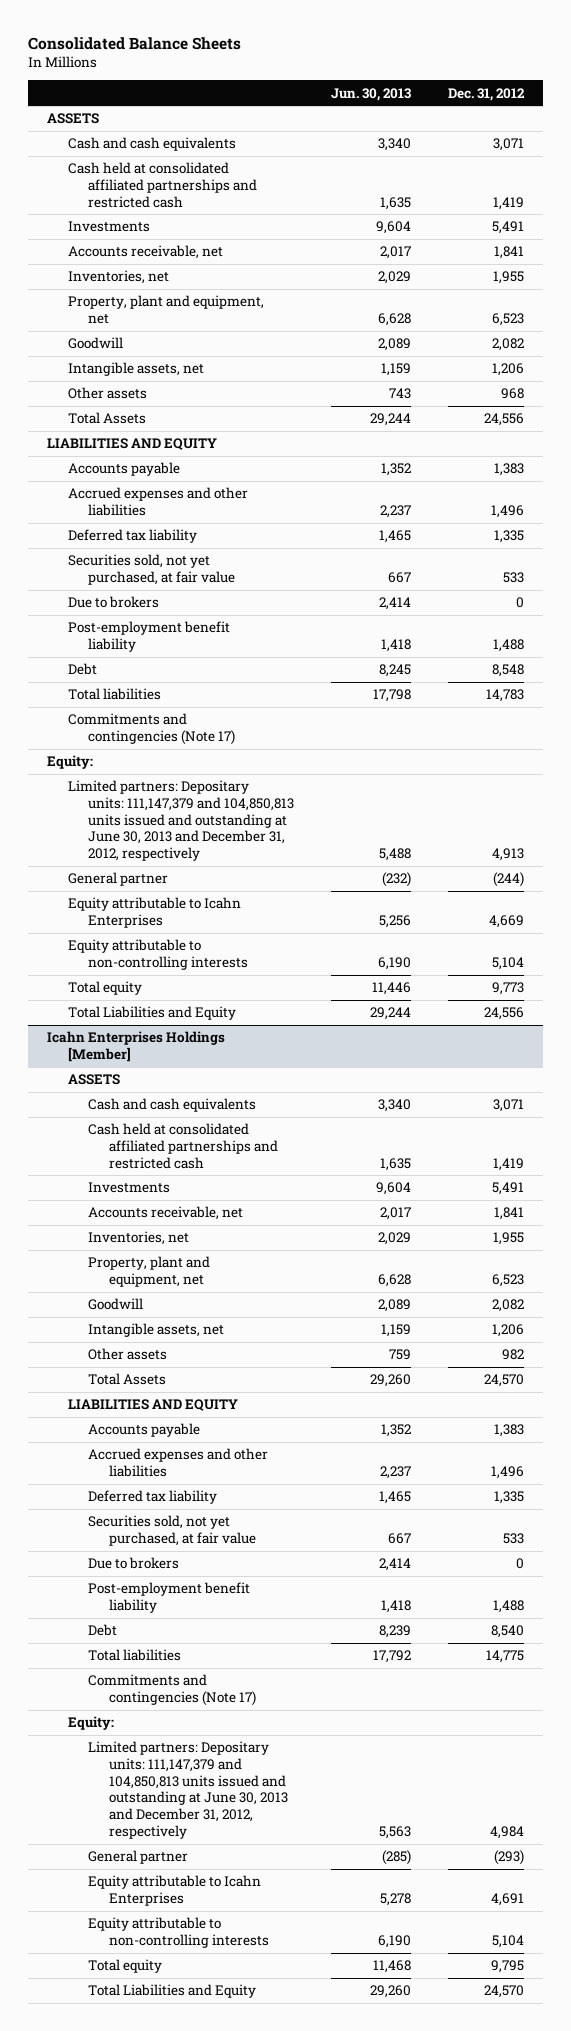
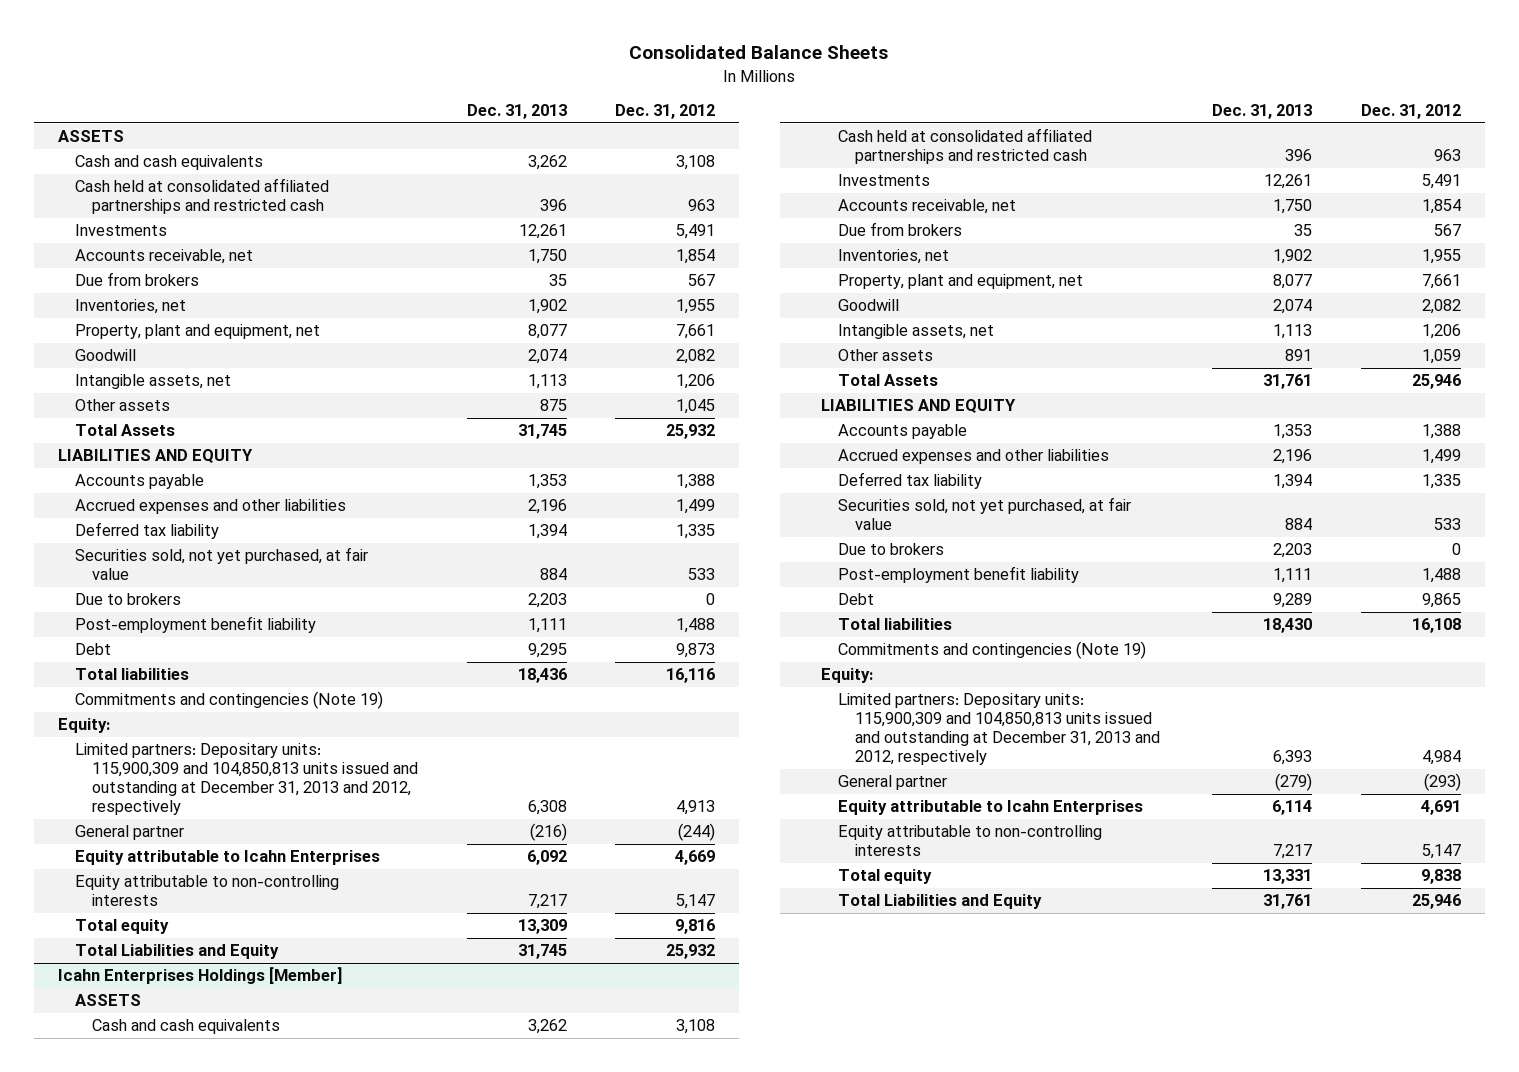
[331,87,412,101] Jun. 30, 2013 -> none
none -> [466,104,567,120] Dec. 31, 2013
[493,138,525,152] 3,071 -> [675,155,715,171] 3,108
[493,196,525,210] 1,419 -> [687,199,715,212] 963
[494,246,525,260] 1,841 -> [675,249,715,265] 1,854
none -> [75,272,200,287] Due from brokers
[492,312,525,326] 6,523 -> [675,324,715,340] 7,661
[501,388,525,400] 968 -> [675,399,715,415] 1,045
[484,413,525,427] 24,556 -> [665,424,715,440] 25,932
[494,463,525,477] 1,383 -> [675,474,715,490] 1,388
[491,504,525,518] 1,496 -> [675,499,715,515] 1,499
[492,664,525,678] 8,548 -> [675,643,715,659] 9,873
[486,689,525,703] 14,783 -> [665,668,715,684] 16,116
[67,713,236,745] Commitments and contingencies (Note 17) -> [75,691,384,710] Commitments and contingencies (Note 19)
[67,780,295,862] Limited partners: Depositary units: 111,147,379 and 104,850,813 units issued and outstanding at June 30, 2013 and December 31, 2012, respectively -> [75,743,419,815] Limited partners: Depositary units: 115,900,309 and 104,850,813 units issued and outstanding at December 31, 2013 and 2012, respectively
[492,956,525,970] 5,104 -> [675,894,715,910] 5,147
[492,982,525,996] 9,773 -> [674,919,715,935] 9,816
[484,1007,525,1021] 24,556 -> [665,944,715,960] 25,932
[493,1099,525,1113] 3,071 -> [675,1019,715,1035] 3,108
[493,1157,525,1171] 1,419 -> [1433,149,1461,162] 963
[494,1207,525,1221] 1,841 -> [1421,199,1461,215] 1,854
none -> [837,222,962,237] Due from brokers
[492,1273,525,1287] 6,523 -> [1421,274,1461,290] 7,661
[502,1349,525,1361] 982 -> [1421,349,1461,365] 1,059
[484,1374,525,1388] 24,570 -> [1411,374,1461,390] 25,946
[494,1424,525,1438] 1,383 -> [1421,424,1461,440] 1,388
[491,1465,525,1479] 1,496 -> [1421,449,1461,465] 1,499
[491,1625,525,1639] 8,540 -> [1421,593,1461,609] 9,865
[486,1650,525,1664] 14,775 -> [1411,618,1461,634] 16,108
[88,1674,257,1706] Commitments and contingencies (Note 17) -> [837,641,1146,660] Commitments and contingencies (Note 19)
[88,1741,289,1839] Limited partners: Depositary units: 111,147,379 and 104,850,813 units issued and outstanding at June 30, 2013 and December 31, 2012, respectively -> [837,693,1160,765] Limited partners: Depositary units: 115,900,309 and 104,850,813 units issued and outstanding at December 31, 2013 and 2012, respectively
[492,1934,525,1948] 5,104 -> [1421,844,1461,860] 5,147
[491,1960,525,1974] 9,795 -> [1420,869,1461,885] 9,838
[484,1985,525,1999] 24,570 -> [1411,894,1461,910] 25,946

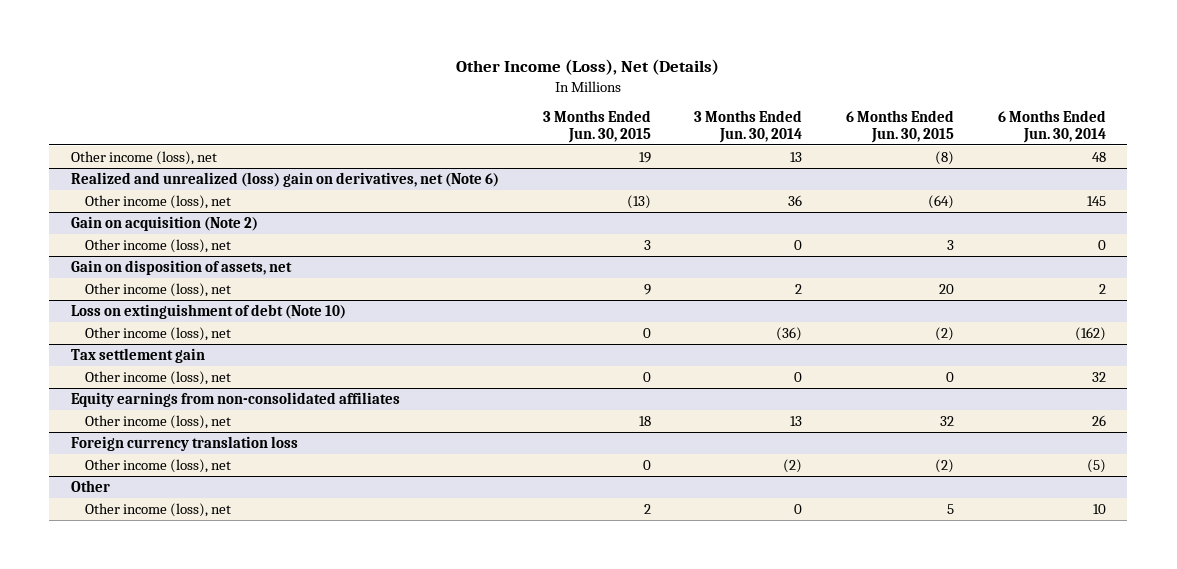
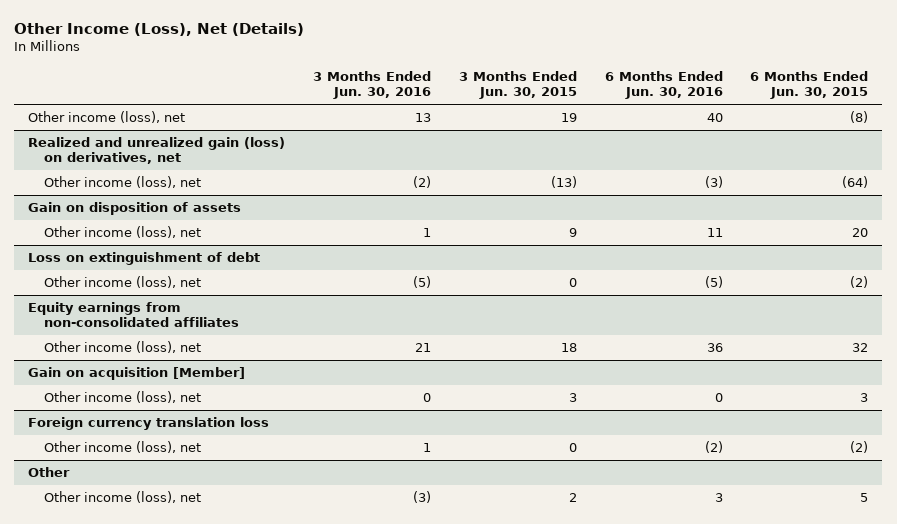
[694,110,803,144] 3 Months Ended Jun. 30, 2014 -> none
[997,110,1106,144] 6 Months Ended Jun. 30, 2014 -> none
none -> [313,71,432,100] 3 Months Ended Jun. 30, 2016
none -> [604,71,723,100] 6 Months Ended Jun. 30, 2016
[71,171,500,187] Realized and unrealized (loss) gain on derivatives, net (Note 6) -> [28,137,286,165] Realized and unrealized gain (loss) on derivatives, net
[71,215,259,231] Gain on acquisition (Note 2) -> none
[84,238,231,253] Other income (loss), net -> none
[71,259,293,275] Gain on disposition of assets, net -> [28,202,242,216] Gain on disposition of assets
[71,303,347,319] Loss on extinguishment of debt (Note 10) -> [28,252,261,266] Loss on extinguishment of debt
[71,347,206,363] Tax settlement gain -> none
[84,370,231,385] Other income (loss), net -> none
none -> [28,367,246,381] Gain on acquisition [Member]
none -> [43,391,201,404] Other income (loss), net

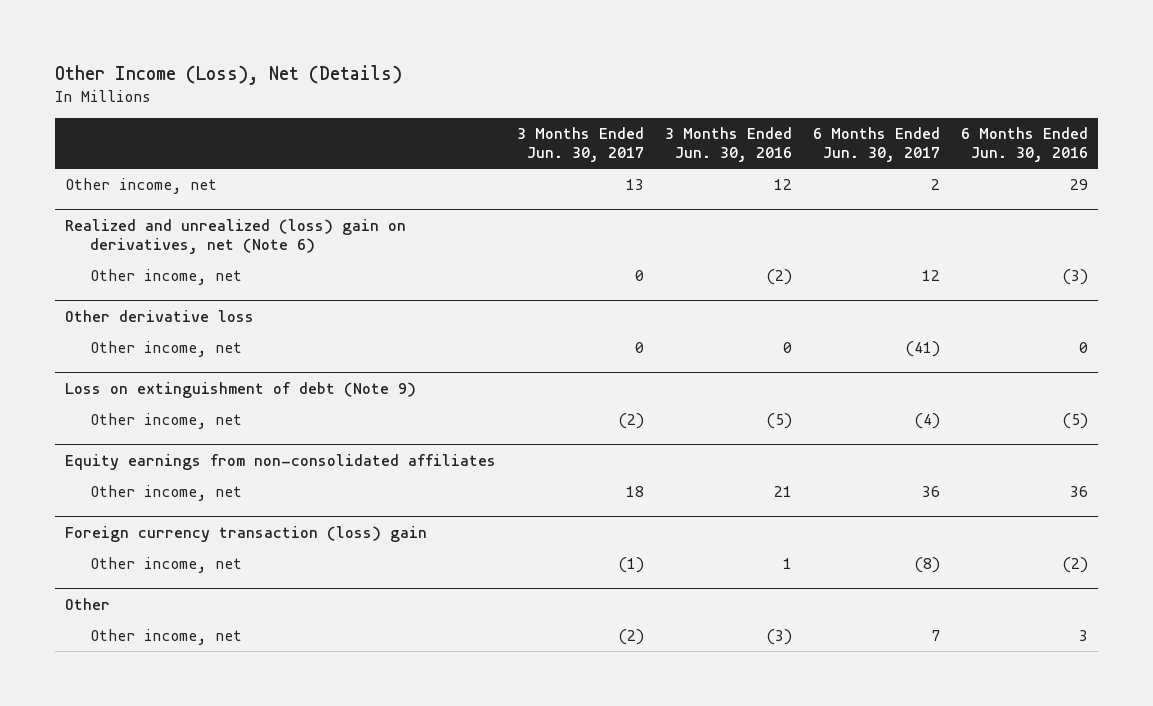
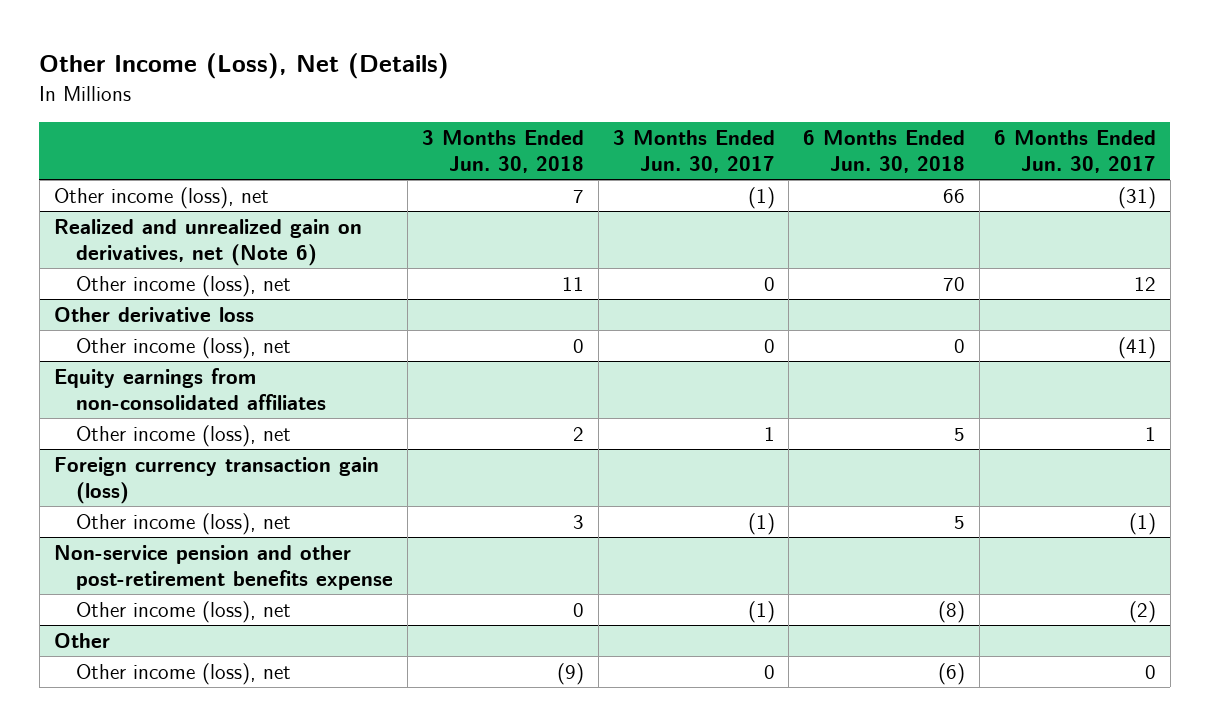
[664,127,792,163] 3 Months Ended Jun. 30, 2016 -> none
[960,127,1088,163] 6 Months Ended Jun. 30, 2016 -> none
none -> [421,130,584,173] 3 Months Ended Jun. 30, 2018
none -> [803,130,966,173] 6 Months Ended Jun. 30, 2018
[65,178,218,195] Other income, net -> [53,187,269,210] Other income (loss), net
[625,179,644,191] 13 -> [747,187,775,210] (1)
[930,179,940,191] 2 -> [1117,187,1156,210] (31)
[65,218,407,254] Realized and unrealized (loss) gain on derivatives, net (Note 6) -> [53,219,362,266] Realized and unrealized gain on derivatives, net (Note 6)
[89,269,242,286] Other income, net -> [76,275,292,298] Other income (loss), net
[65,381,417,398] Loss on extinguishment of debt (Note 9) -> none
[89,413,242,430] Other income, net -> none
[89,341,242,358] Other income, net -> [76,337,292,360] Other income (loss), net
[89,485,242,502] Other income, net -> [76,425,292,448] Other income (loss), net
[625,486,644,498] 18 -> [763,427,775,442] 1
[921,486,940,498] 36 -> [1144,427,1156,442] 1
[65,525,428,542] Foreign currency transaction (loss) gain -> [53,457,379,504] Foreign currency transaction gain (loss)
[89,557,242,574] Other income, net -> [76,513,292,536] Other income (loss), net
[913,557,940,574] (8) -> [1128,513,1156,536] (1)
none -> [53,545,394,590] Non-service pension and other post-retirement benefits expense
none -> [76,601,292,624] Other income (loss), net
[89,629,242,646] Other income, net -> [76,663,292,686] Other income (loss), net
[617,629,644,646] (2) -> [763,665,775,680] 0
[930,630,940,642] 7 -> [1144,665,1156,680] 0

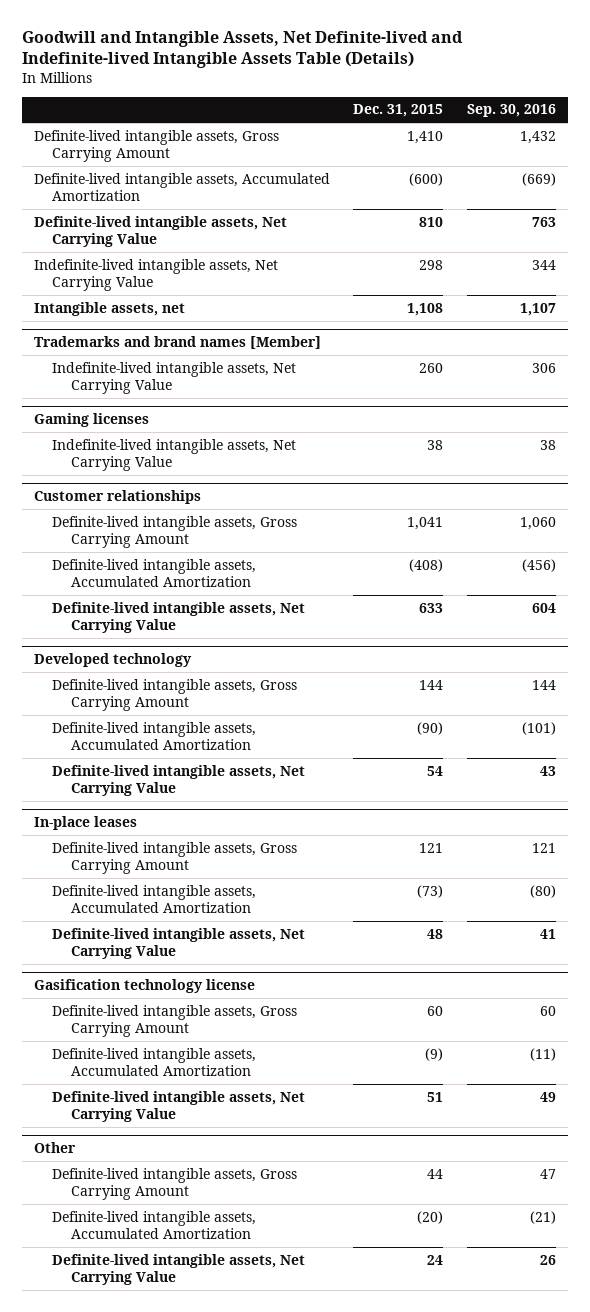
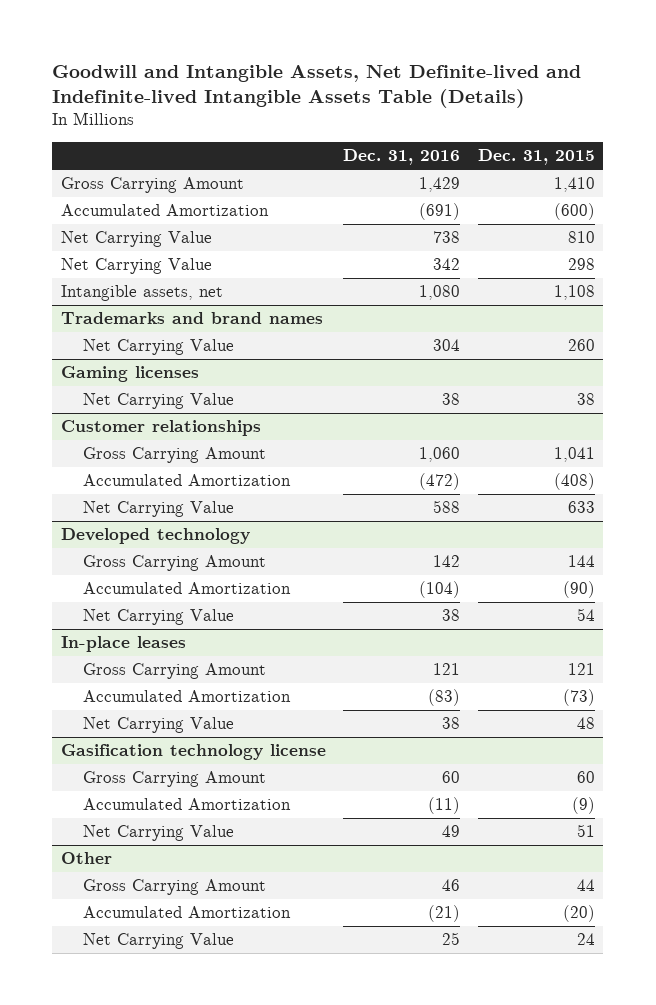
[467,104,557,118] Sep. 30, 2016 -> none
none -> [343,149,461,166] Dec. 31, 2016
[33,129,279,162] Definite-lived intangible assets, Gross Carrying Amount -> [60,177,244,194] Gross Carrying Amount
[33,172,330,201] Definite-lived intangible assets, Accumulated Amortization -> [60,204,269,217] Accumulated Amortization
[33,215,287,247] Definite-lived intangible assets, Net Carrying Value -> [60,231,212,248] Net Carrying Value
[33,258,278,291] Indefinite-lived intangible assets, Net Carrying Value -> [60,258,212,275] Net Carrying Value
[33,336,321,350] Trademarks and brand names [Member] -> [60,312,323,325] Trademarks and brand names
[52,361,297,394] Indefinite-lived intangible assets, Net Carrying Value -> [83,339,235,356] Net Carrying Value
[52,438,297,471] Indefinite-lived intangible assets, Net Carrying Value -> [83,393,235,410] Net Carrying Value
[52,515,298,548] Definite-lived intangible assets, Gross Carrying Amount -> [83,447,267,464] Gross Carrying Amount
[52,558,257,587] Definite-lived intangible assets, Accumulated Amortization -> [83,474,292,487] Accumulated Amortization
[52,601,306,633] Definite-lived intangible assets, Net Carrying Value -> [83,501,235,518] Net Carrying Value
[52,678,298,711] Definite-lived intangible assets, Gross Carrying Amount -> [83,555,267,572] Gross Carrying Amount
[52,721,257,750] Definite-lived intangible assets, Accumulated Amortization -> [83,582,292,595] Accumulated Amortization
[52,764,306,796] Definite-lived intangible assets, Net Carrying Value -> [83,609,235,626] Net Carrying Value
[52,841,298,874] Definite-lived intangible assets, Gross Carrying Amount -> [83,663,267,680] Gross Carrying Amount
[52,884,257,913] Definite-lived intangible assets, Accumulated Amortization -> [83,690,292,703] Accumulated Amortization
[52,927,306,959] Definite-lived intangible assets, Net Carrying Value -> [83,717,235,734] Net Carrying Value
[52,1004,298,1037] Definite-lived intangible assets, Gross Carrying Amount -> [83,771,267,788] Gross Carrying Amount
[52,1047,257,1076] Definite-lived intangible assets, Accumulated Amortization -> [83,798,292,811] Accumulated Amortization
[52,1090,306,1122] Definite-lived intangible assets, Net Carrying Value -> [83,825,235,842] Net Carrying Value
[52,1167,298,1200] Definite-lived intangible assets, Gross Carrying Amount -> [83,879,267,896] Gross Carrying Amount
[52,1210,257,1239] Definite-lived intangible assets, Accumulated Amortization -> [83,906,292,919] Accumulated Amortization
[52,1253,306,1285] Definite-lived intangible assets, Net Carrying Value -> [83,933,235,950] Net Carrying Value

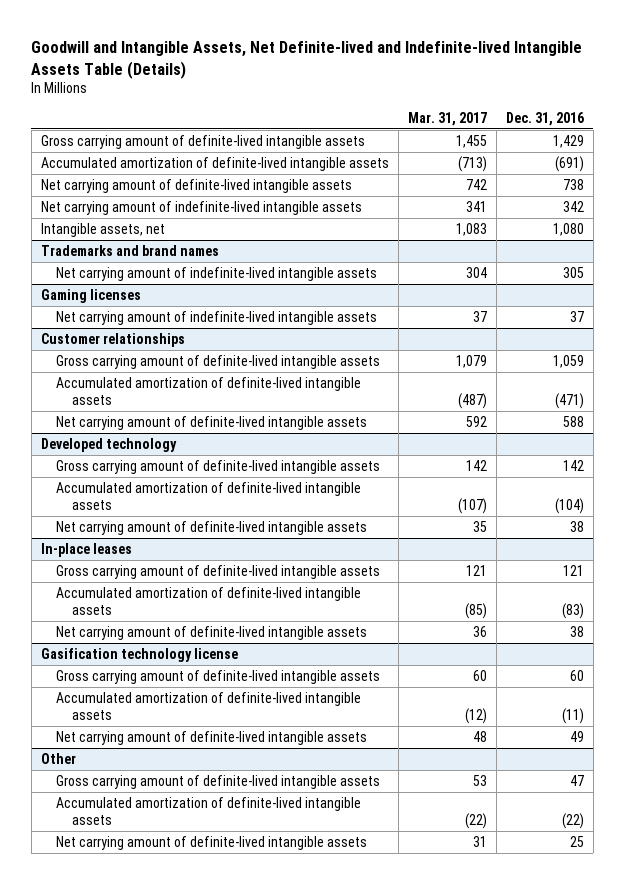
[477,149,595,166] Dec. 31, 2015 -> none
none -> [407,112,487,127] Mar. 31, 2017
[60,177,244,194] Gross Carrying Amount -> [40,134,365,149] Gross carrying amount of definite-lived intangible assets
[60,204,269,217] Accumulated Amortization -> [40,156,389,171] Accumulated amortization of definite-lived intangible assets
[60,231,212,248] Net Carrying Value -> [40,178,352,193] Net carrying amount of definite-lived intangible assets
[60,258,212,275] Net Carrying Value -> [40,200,362,215] Net carrying amount of indefinite-lived intangible assets
[83,339,235,356] Net Carrying Value -> [56,266,378,281] Net carrying amount of indefinite-lived intangible assets
[433,339,461,352] 304 -> [562,266,584,278] 305
[83,393,235,410] Net Carrying Value -> [56,310,378,325] Net carrying amount of indefinite-lived intangible assets
[442,393,461,406] 38 -> [569,310,584,322] 37
[83,447,267,464] Gross Carrying Amount -> [56,354,381,369] Gross carrying amount of definite-lived intangible assets
[419,447,461,463] 1,060 -> [552,354,584,368] 1,059
[83,474,292,487] Accumulated Amortization -> [56,376,362,406] Accumulated amortization of definite-lived intangible assets
[419,473,461,491] (472) -> [554,393,584,410] (471)
[83,501,235,518] Net Carrying Value -> [56,415,368,430] Net carrying amount of definite-lived intangible assets
[83,555,267,572] Gross Carrying Amount -> [56,459,381,474] Gross carrying amount of definite-lived intangible assets
[83,582,292,595] Accumulated Amortization -> [56,481,362,511] Accumulated amortization of definite-lived intangible assets
[83,609,235,626] Net Carrying Value -> [56,520,368,535] Net carrying amount of definite-lived intangible assets
[83,663,267,680] Gross Carrying Amount -> [56,564,381,579] Gross carrying amount of definite-lived intangible assets
[83,690,292,703] Accumulated Amortization -> [56,586,362,616] Accumulated amortization of definite-lived intangible assets
[83,717,235,734] Net Carrying Value -> [56,625,368,640] Net carrying amount of definite-lived intangible assets
[83,771,267,788] Gross Carrying Amount -> [56,669,381,684] Gross carrying amount of definite-lived intangible assets
[83,798,292,811] Accumulated Amortization -> [56,691,362,721] Accumulated amortization of definite-lived intangible assets
[83,825,235,842] Net Carrying Value -> [56,730,368,745] Net carrying amount of definite-lived intangible assets
[83,879,267,896] Gross Carrying Amount -> [56,774,381,789] Gross carrying amount of definite-lived intangible assets
[442,879,461,892] 46 -> [569,774,584,786] 47
[83,906,292,919] Accumulated Amortization -> [56,796,362,826] Accumulated amortization of definite-lived intangible assets
[428,905,461,923] (21) -> [561,813,584,830] (22)
[83,933,235,950] Net Carrying Value -> [56,835,368,850] Net carrying amount of definite-lived intangible assets

